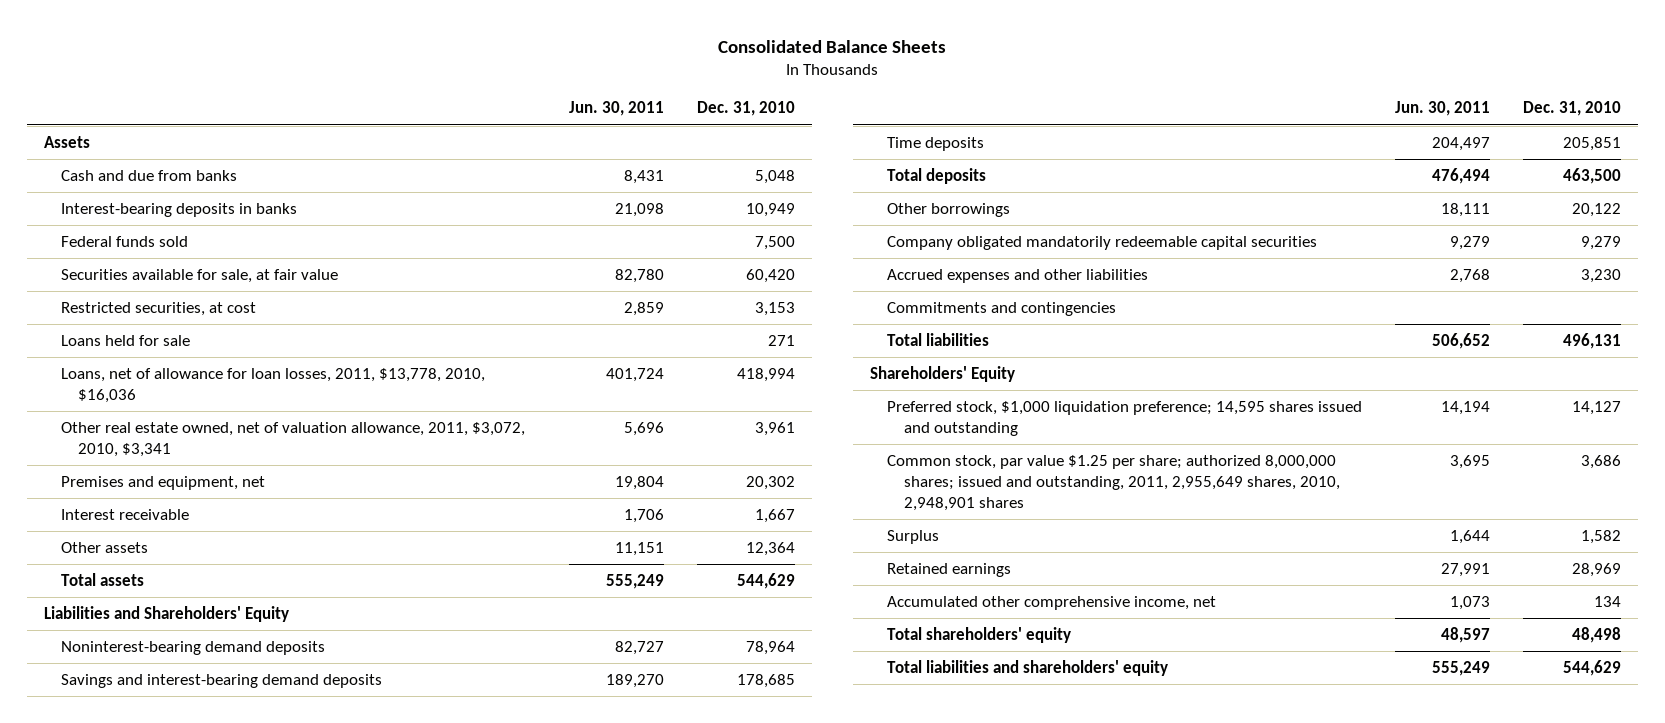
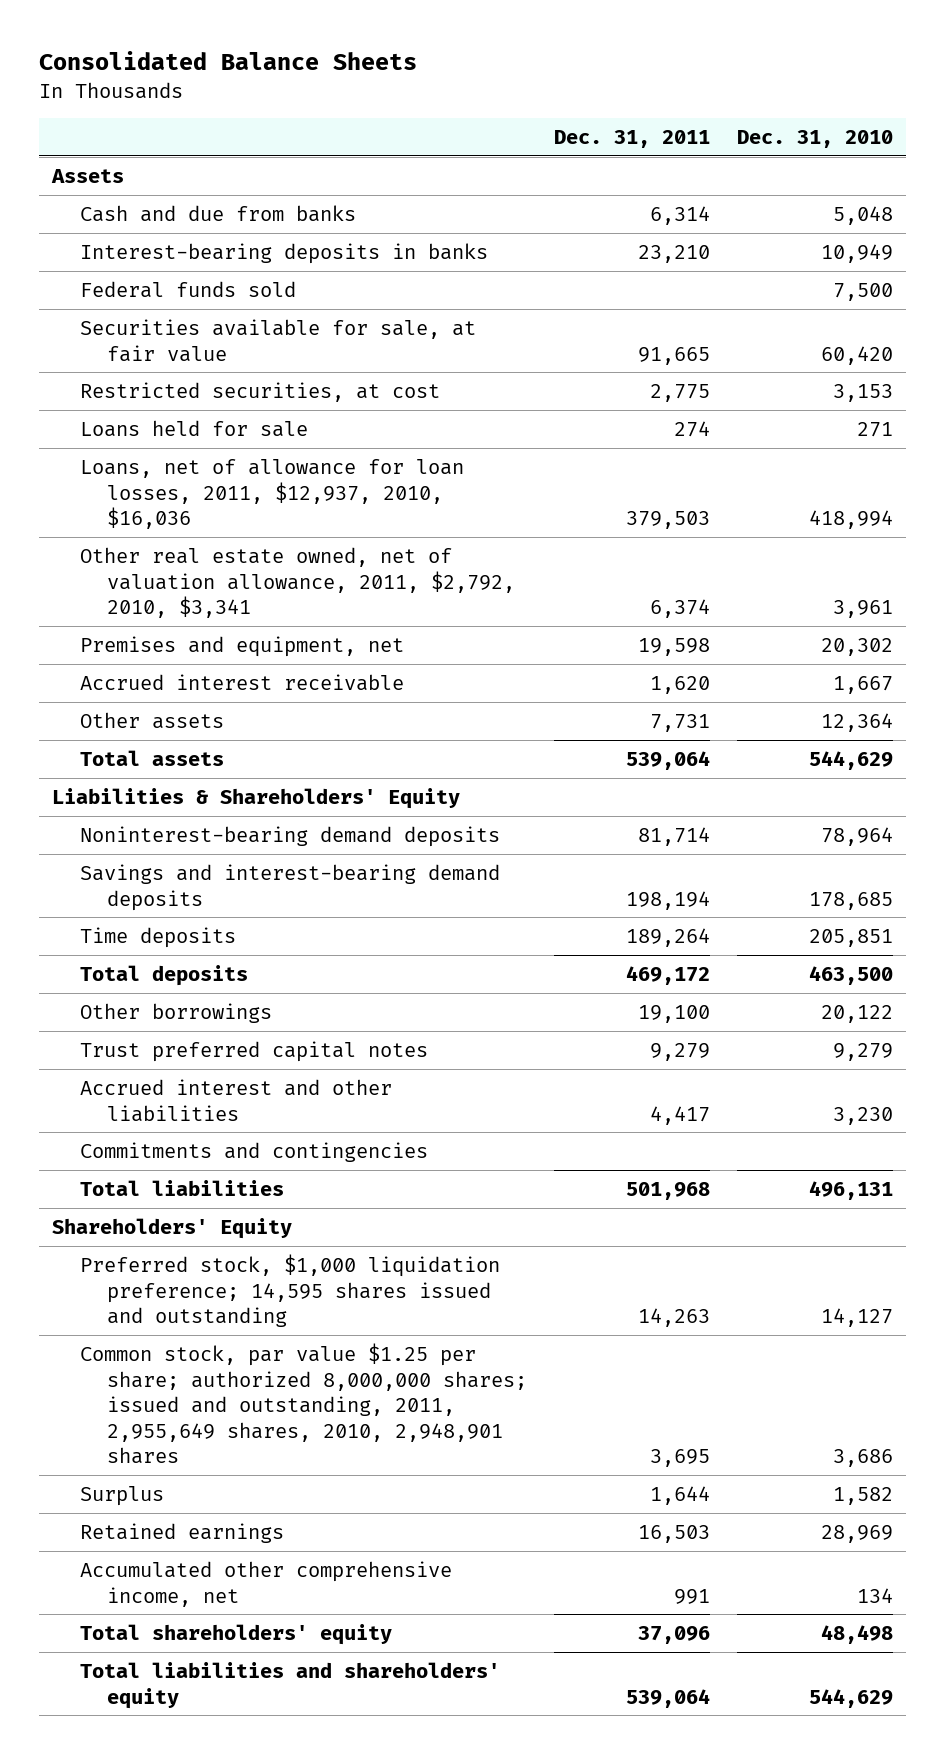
[568,101,664,117] Jun. 30, 2011 -> none
none -> [553,129,710,148] Dec. 31, 2011
[60,368,485,404] Loans, net of allowance for loan losses, 2011, $13,778, 2010, $16,036 -> [79,459,464,530] Loans, net of allowance for loan losses, 2011, $12,937, 2010, $16,036
[60,422,525,458] Other real estate owned, net of valuation allowance, 2011, $3,072, 2010, $3,341 -> [79,547,515,619] Other real estate owned, net of valuation allowance, 2011, $2,792, 2010, $3,341
[60,509,189,521] Interest receivable -> [79,674,404,692] Accrued interest receivable
[43,606,289,623] Liabilities and Shareholders' Equity -> [52,788,461,810] Liabilities & Shareholders' Equity
[886,236,1317,251] Company obligated mandatorily redeemable capital securities -> [79,1041,428,1063] Trust preferred capital notes
[886,269,1148,284] Accrued expenses and other liabilities -> [79,1079,392,1122] Accrued interest and other liabilities

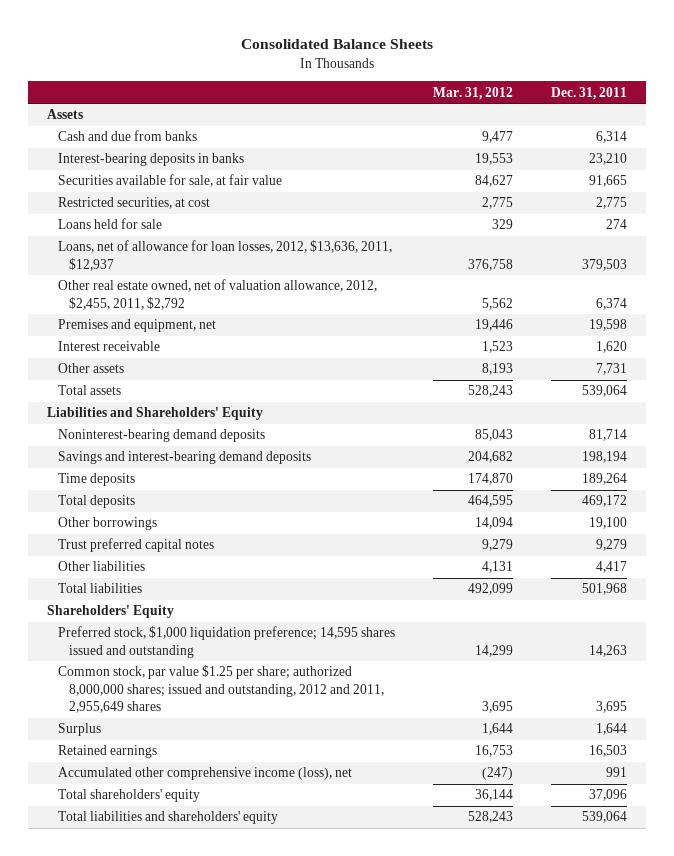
[736,129,893,148] Dec. 31, 2010 -> none
none -> [433,86,514,100] Mar. 31, 2012
[79,281,296,299] Federal funds sold -> none
[79,459,464,530] Loans, net of allowance for loan losses, 2011, $12,937, 2010, $16,036 -> [58,240,393,271] Loans, net of allowance for loan losses, 2012, $13,636, 2011, $12,937
[79,547,515,619] Other real estate owned, net of valuation allowance, 2011, $2,792, 2010, $3,341 -> [58,279,378,310] Other real estate owned, net of valuation allowance, 2012, $2,455, 2011, $2,792
[79,674,404,692] Accrued interest receivable -> [58,341,161,352] Interest receivable
[52,788,461,810] Liabilities & Shareholders' Equity -> [47,407,264,421] Liabilities and Shareholders' Equity
[79,1142,428,1163] Commitments and contingencies -> none
[79,1079,392,1122] Accrued interest and other liabilities -> [58,561,146,572] Other liabilities
[79,1343,527,1465] Common stock, par value $1.25 per share; authorized 8,000,000 shares; issued and outstanding, 2011, 2,955,649 shares, 2010, 2,948,901 shares -> [58,665,384,714] Common stock, par value $1.25 per share; authorized 8,000,000 shares; issued and outstanding, 2012 and 2011, 2,955,649 shares
[79,1561,452,1607] Accumulated other comprehensive income, net -> [58,767,353,781] Accumulated other comprehensive income (loss), net

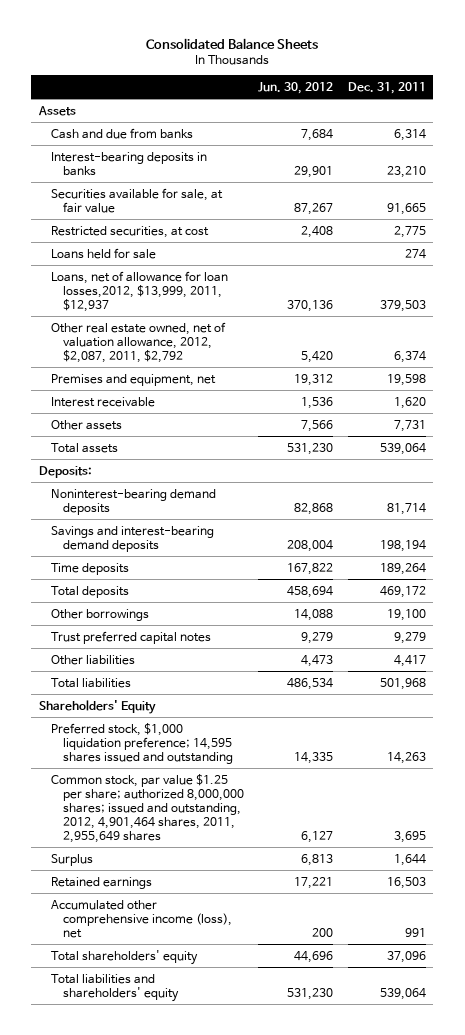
[433,86,514,100] Mar. 31, 2012 -> none
none -> [258,82,334,95] Jun. 30, 2012
[58,240,393,271] Loans, net of allowance for loan losses, 2012, $13,636, 2011, $12,937 -> [50,270,228,312] Loans, net of allowance for loan losses,2012, $13,999, 2011, $12,937
[58,279,378,310] Other real estate owned, net of valuation allowance, 2012, $2,455, 2011, $2,792 -> [50,321,226,363] Other real estate owned, net of valuation allowance, 2012, $2,087, 2011, $2,792
[47,407,264,421] Liabilities and Shareholders' Equity -> none
none -> [38,465,92,478] Deposits:
[58,665,384,714] Common stock, par value $1.25 per share; authorized 8,000,000 shares; issued and outstanding, 2012 and 2011, 2,955,649 shares -> [50,773,244,843] Common stock, par value $1.25 per share; authorized 8,000,000 shares; issued and outstanding, 2012, 4,901,464 shares, 2011, 2,955,649 shares

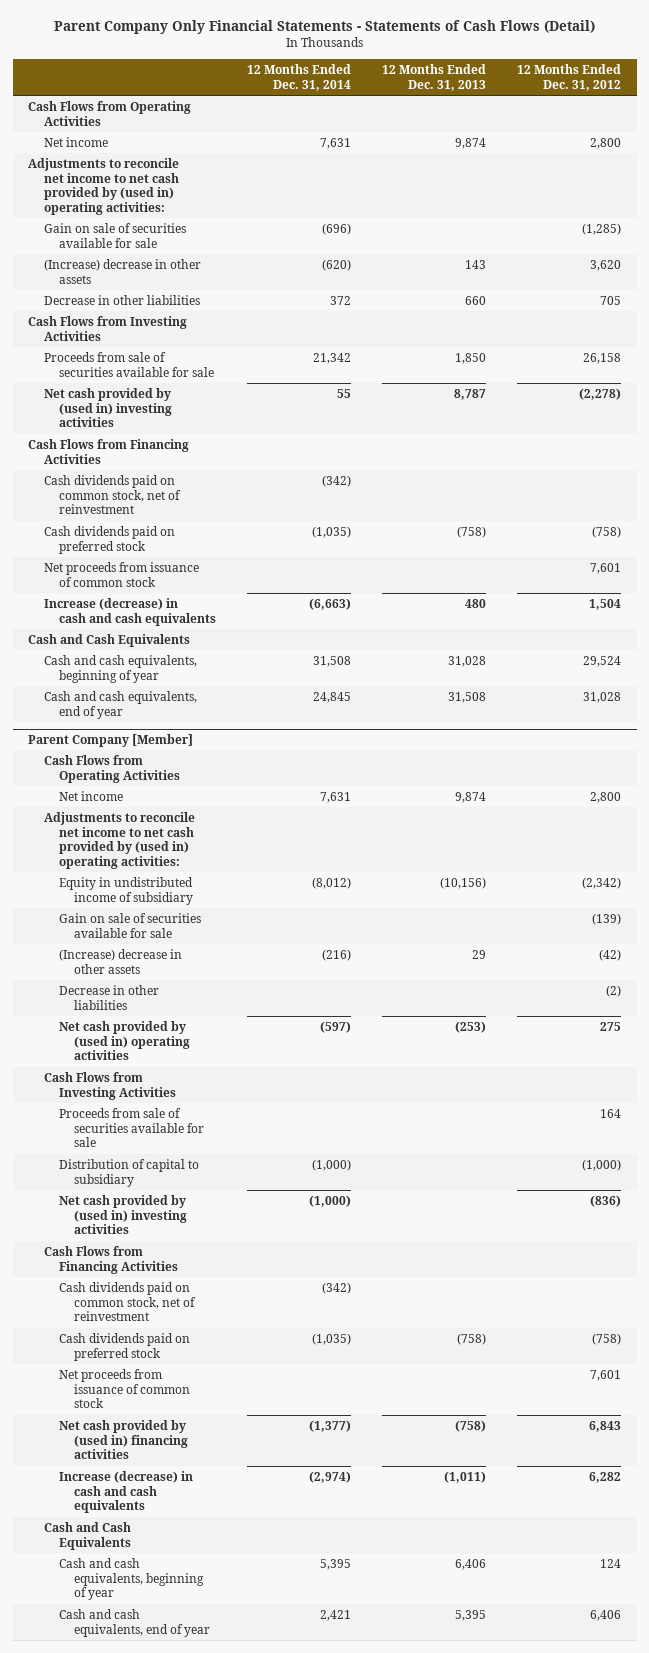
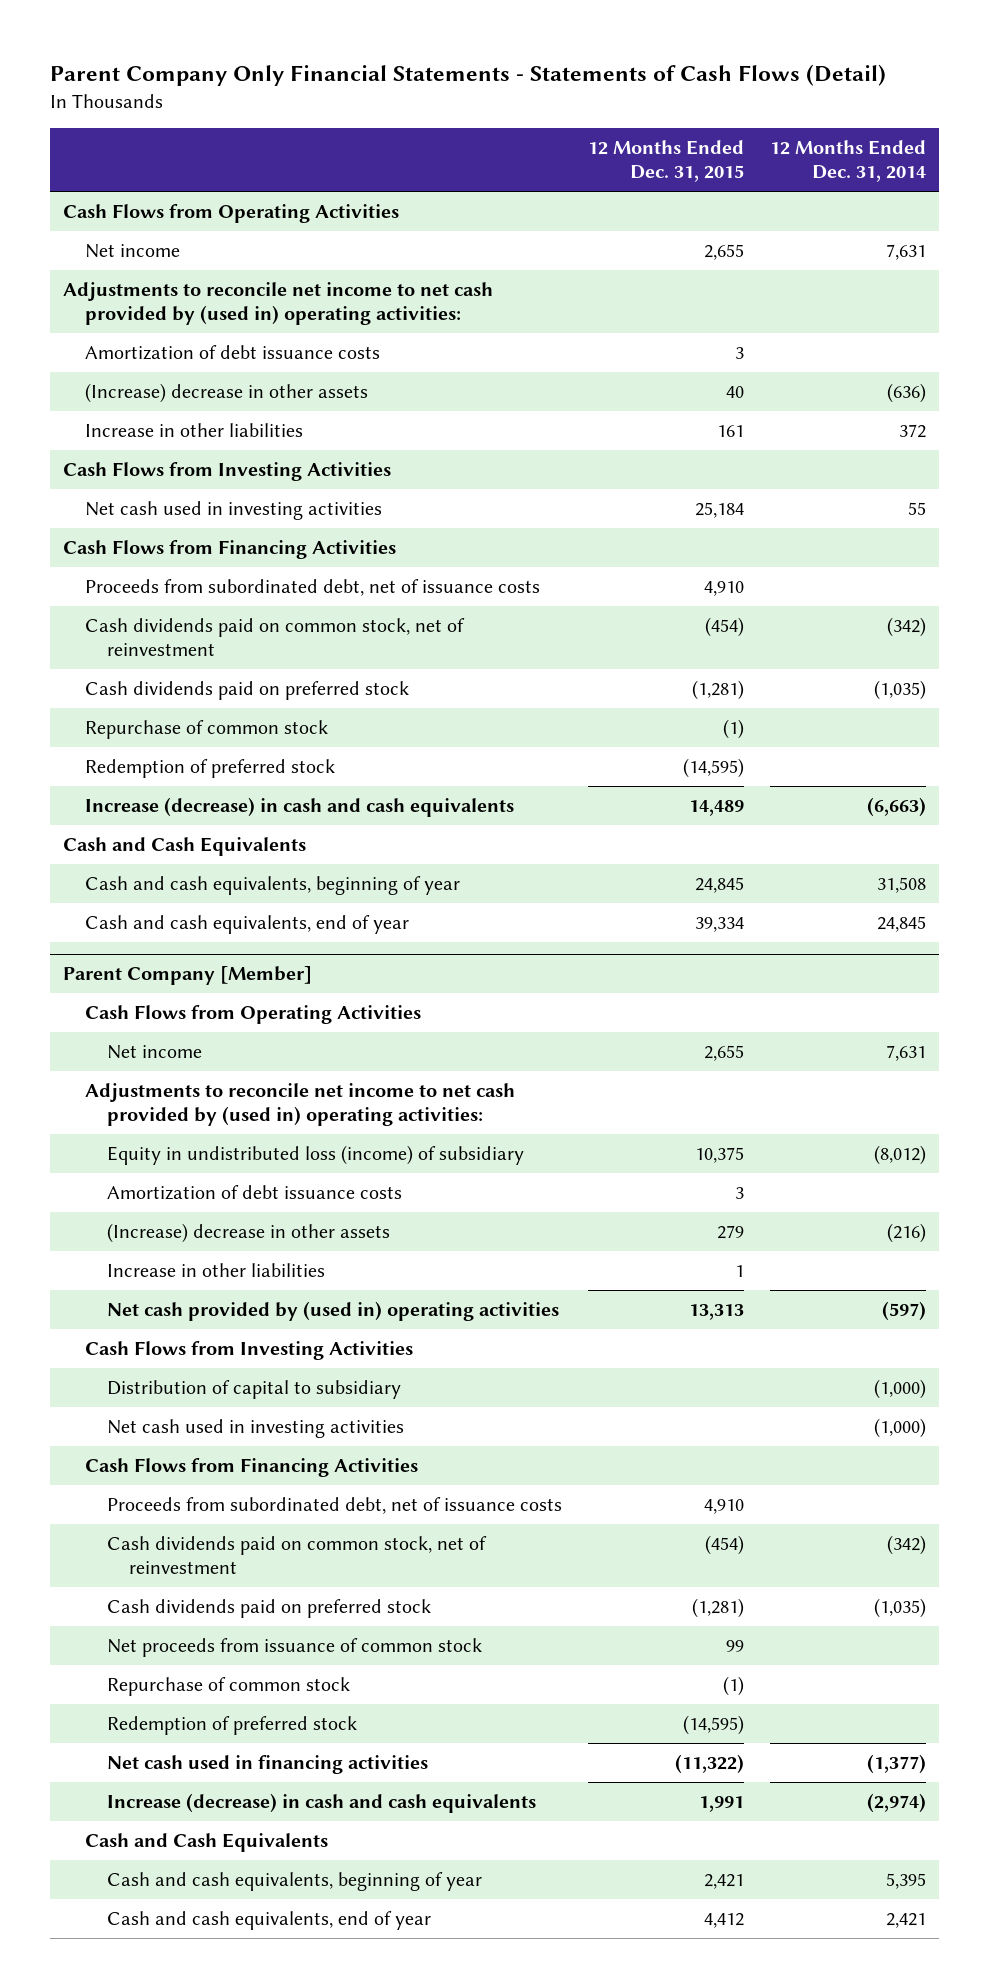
[382,64,487,91] 12 Months Ended Dec. 31, 2013 -> none
[517,64,622,91] 12 Months Ended Dec. 31, 2012 -> none
none -> [588,140,745,183] 12 Months Ended Dec. 31, 2015
[43,222,186,248] Gain on sale of securities available for sale -> none
none -> [84,344,380,360] Amortization of debt issuance costs
[321,258,351,271] (620) -> [887,382,927,403] (636)
[43,294,200,305] Decrease in other liabilities -> [84,422,303,437] Increase in other liabilities
[43,351,214,377] Proceeds from sale of securities available for sale -> none
[43,387,172,428] Net cash provided by (used in) investing activities -> [84,500,382,520] Net cash used in investing activities
none -> [84,578,540,596] Proceeds from subordinated debt, net of issuance costs
[43,561,199,587] Net proceeds from issuance of common stock -> none
none -> [84,719,328,739] Repurchase of common stock
none -> [84,758,335,778] Redemption of preferred stock
[58,912,201,938] Gain on sale of securities available for sale -> none
[58,876,194,905] Equity in undistributed income of subsidiary -> [106,1144,524,1165] Equity in undistributed loss (income) of subsidiary
none -> [106,1184,402,1200] Amortization of debt issuance costs
[58,984,159,1010] Decrease in other liabilities -> [106,1262,325,1277] Increase in other liabilities
[58,1107,205,1148] Proceeds from sale of securities available for sale -> none
[58,1194,188,1235] Net cash provided by (used in) investing activities -> [106,1418,404,1438] Net cash used in investing activities
none -> [106,1496,562,1514] Proceeds from subordinated debt, net of issuance costs
none -> [106,1676,350,1696] Repurchase of common stock
none -> [106,1715,357,1735] Redemption of preferred stock
[58,1419,189,1460] Net cash provided by (used in) financing activities -> [106,1754,428,1774] Net cash used in financing activities

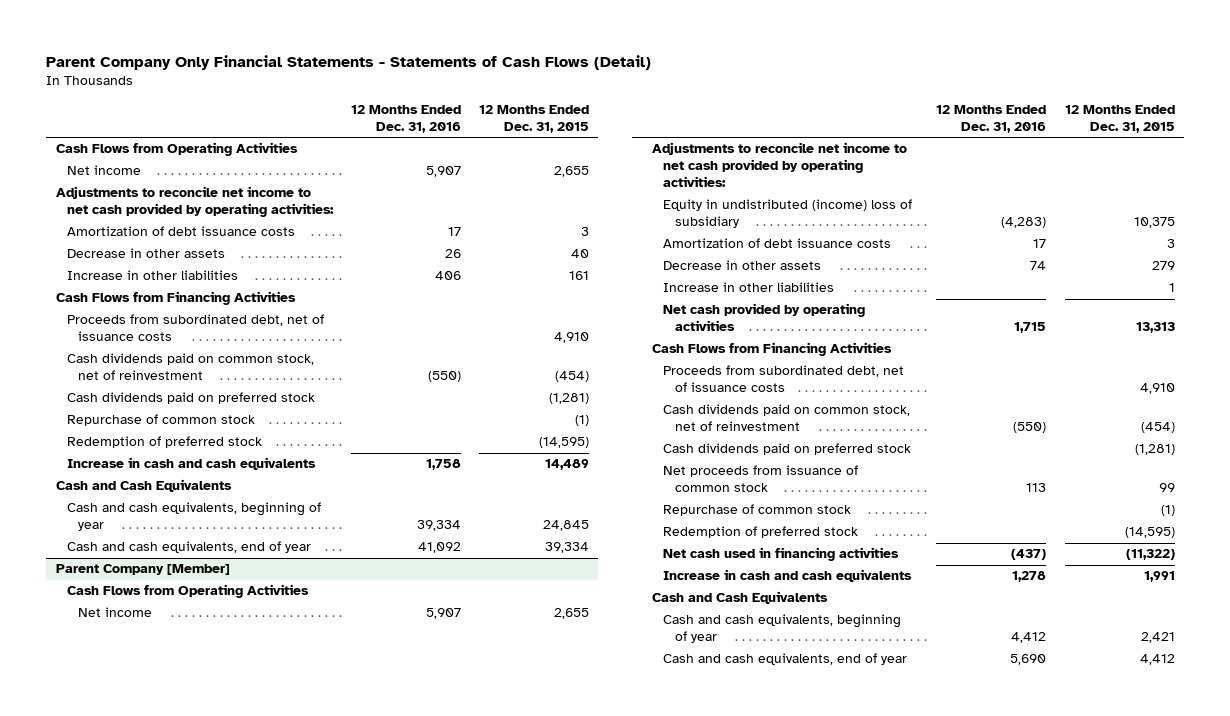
[770,140,927,183] 12 Months Ended Dec. 31, 2014 -> none
none -> [350,105,461,134] 12 Months Ended Dec. 31, 2016
[62,281,493,325] Adjustments to reconcile net income to net cash provided by (used in) operating activities: -> [55,186,334,218] Adjustments to reconcile net income to net cash provided by operating activities:
[84,382,368,403] (Increase) decrease in other assets -> [66,248,225,259] Decrease in other assets
[62,461,391,481] Cash Flows from Investing Activities -> none
[84,500,382,520] Net cash used in investing activities -> none
[84,796,514,817] Increase (decrease) in cash and cash equivalents -> [66,457,316,471] Increase in cash and cash equivalents
[84,1082,515,1126] Adjustments to reconcile net income to net cash provided by (used in) operating activities: -> [652,142,908,188] Adjustments to reconcile net income to net cash provided by operating activities:
[106,1144,524,1165] Equity in undistributed loss (income) of subsidiary -> [663,199,913,229] Equity in undistributed (income) loss of subsidiary
[106,1222,390,1243] (Increase) decrease in other assets -> [663,260,822,271] Decrease in other assets
[84,1340,413,1360] Cash Flows from Investing Activities -> none
[106,1379,401,1399] Distribution of capital to subsidiary -> none
[106,1418,404,1438] Net cash used in investing activities -> none
[106,1300,559,1321] Net cash provided by (used in) operating activities -> [663,303,866,332] Net cash provided by operating activities
[106,1792,536,1813] Increase (decrease) in cash and cash equivalents -> [663,569,913,583] Increase in cash and cash equivalents

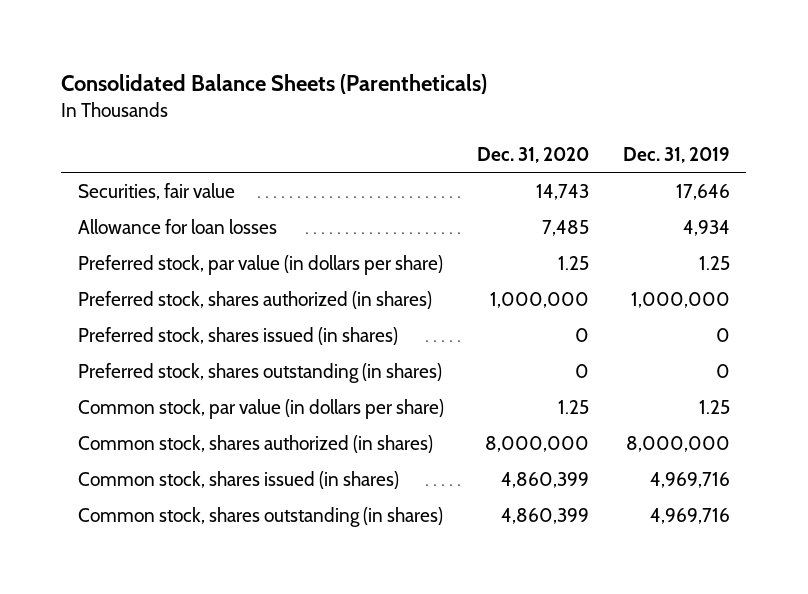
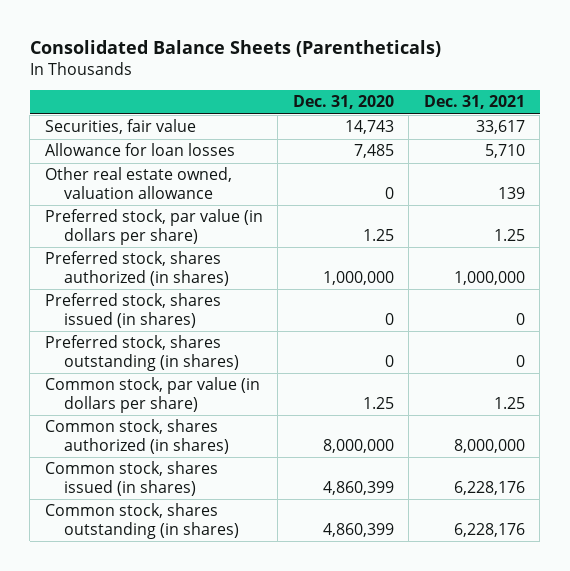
[622,146,730,163] Dec. 31, 2019 -> none
none -> [423,95,525,110] Dec. 31, 2021
none -> [44,167,232,200] Other real estate owned, valuation allowance

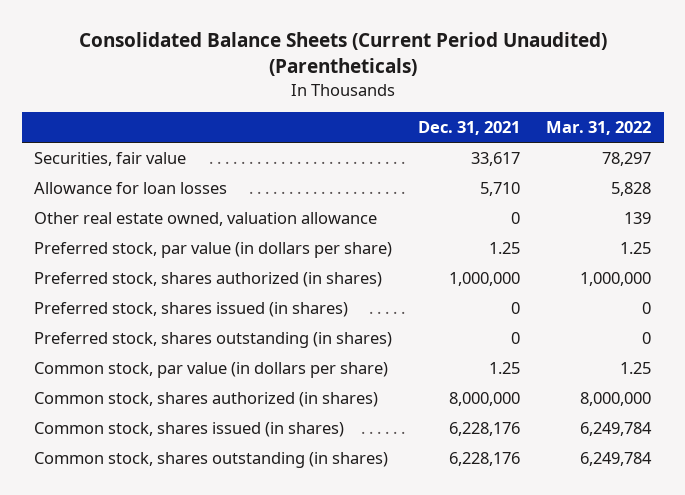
[29,39,441,57] Consolidated Balance Sheets (Parentheticals) -> [78,32,607,77] Consolidated Balance Sheets (Current Period Unaudited) (Parentheticals)
[292,95,394,110] Dec. 31, 2020 -> none
none -> [545,121,651,136] Mar. 31, 2022
[497,187,525,200] 139 -> [511,211,521,224] 0

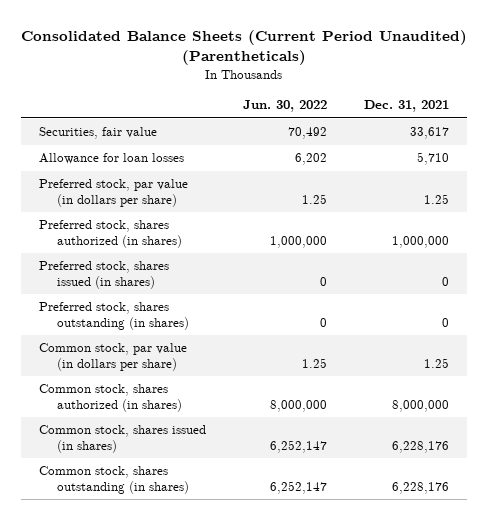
[545,121,651,136] Mar. 31, 2022 -> none
none -> [243,100,328,113] Jun. 30, 2022
[34,211,378,226] Other real estate owned, valuation allowance -> none

